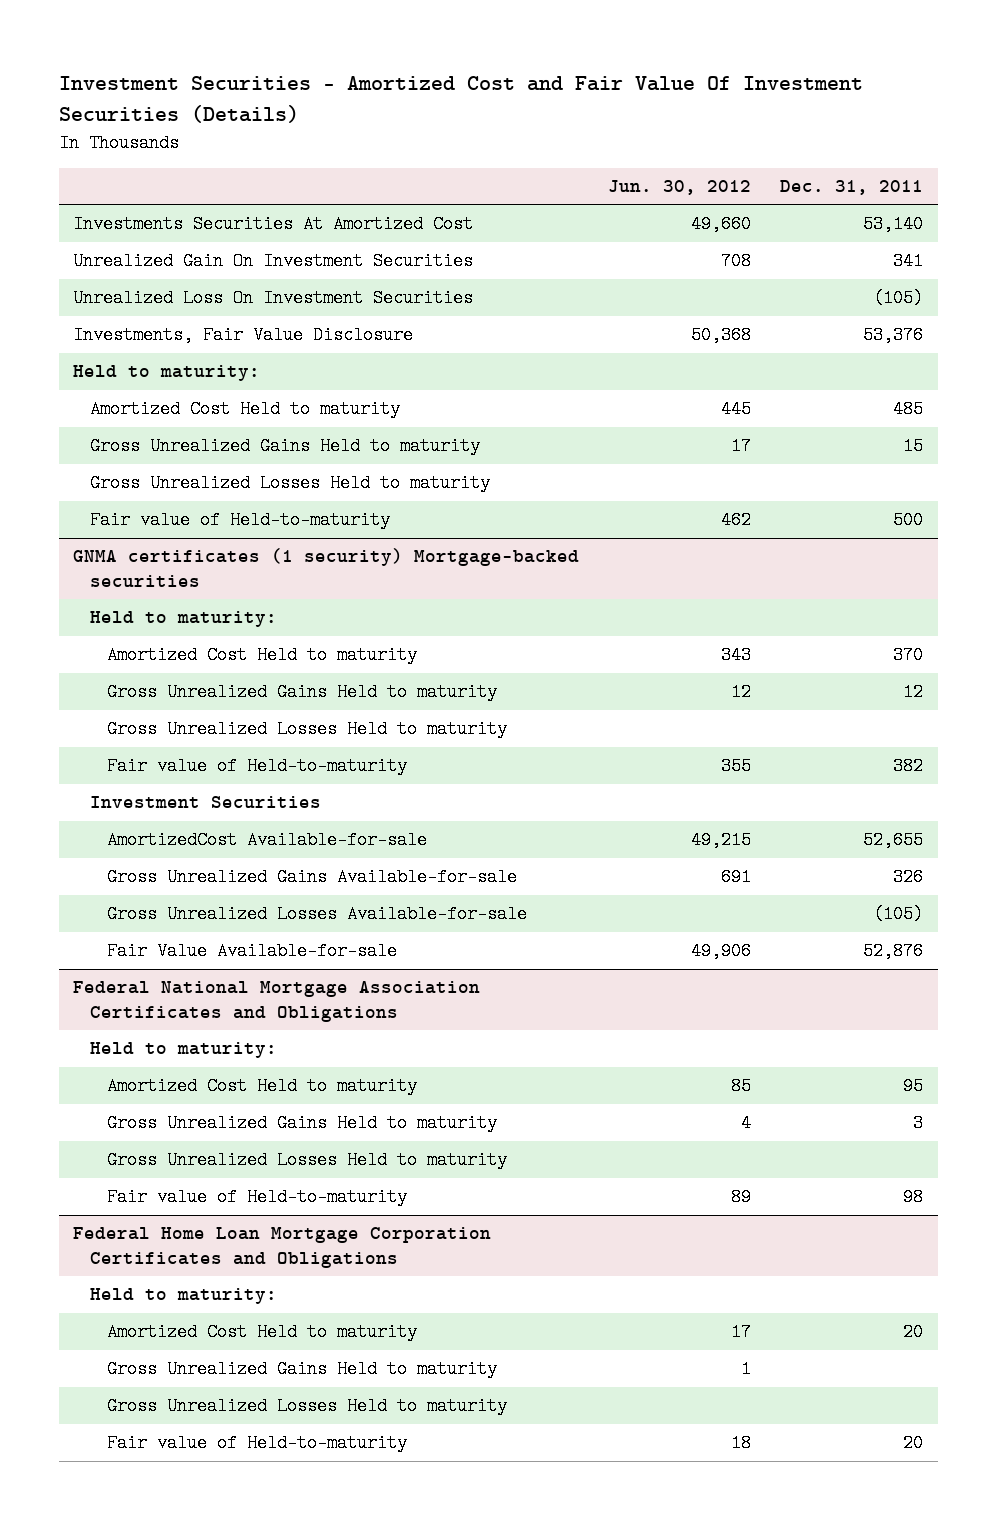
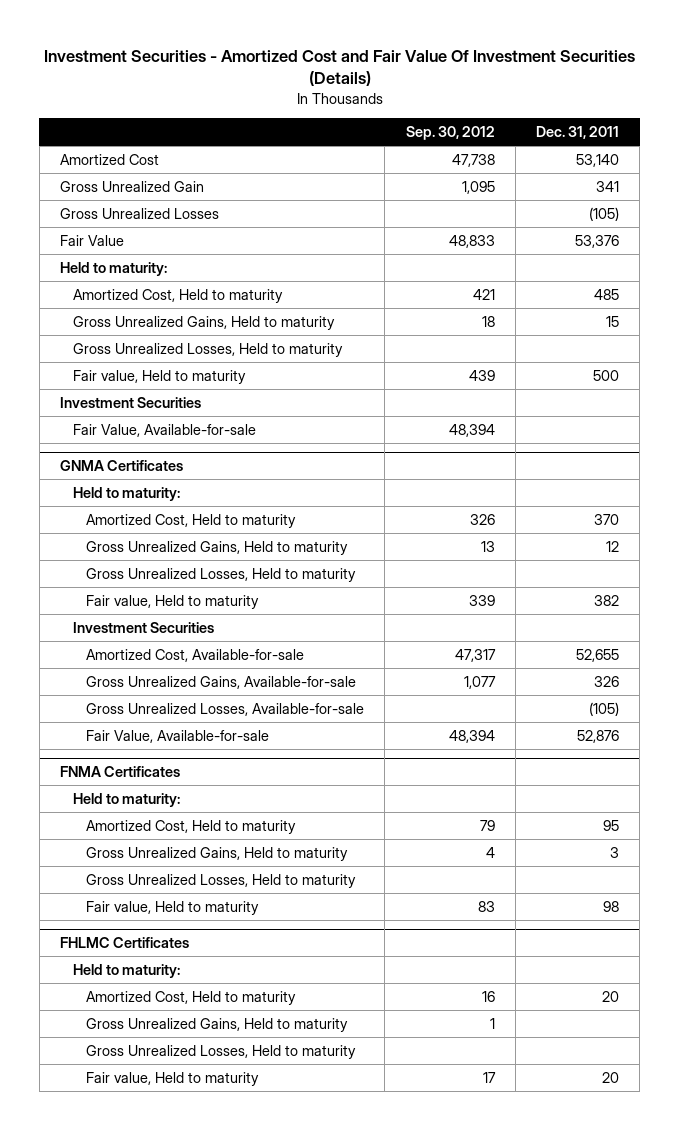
[608,180,752,196] Jun. 30, 2012 -> none
none -> [405,126,495,141] Sep. 30, 2012
[73,215,474,234] Investments Securities At Amortized Cost -> [60,153,160,165] Amortized Cost
[73,252,474,271] Unrealized Gain On Investment Securities -> [60,180,205,192] Gross Unrealized Gain
[73,289,474,308] Unrealized Loss On Investment Securities -> [60,207,220,219] Gross Unrealized Losses
[73,326,414,345] Investments, Fair Value Disclosure -> [60,234,125,246] Fair Value
[73,548,580,587] GNMA certificates (1 security) Mortgage-backed securities -> none
[89,400,400,419] Amortized Cost Held to maturity -> [73,288,284,303] Amortized Cost, Held to maturity
[89,437,480,456] Gross Unrealized Gains Held to maturity -> [73,315,336,330] Gross Unrealized Gains, Held to maturity
[89,474,490,493] Gross Unrealized Losses Held to maturity -> [73,342,344,357] Gross Unrealized Losses, Held to maturity
[89,511,390,530] Fair value of Held-to-maturity -> [73,369,247,384] Fair value, Held to maturity
none -> [60,396,202,408] Investment Securities
none -> [73,423,257,437] Fair Value, Available-for-sale
none -> [60,459,184,471] GNMA Certificates
[106,646,417,665] Amortized Cost Held to maturity -> [86,513,297,528] Amortized Cost, Held to maturity
[106,683,497,702] Gross Unrealized Gains Held to maturity -> [86,540,349,555] Gross Unrealized Gains, Held to maturity
[106,720,507,739] Gross Unrealized Losses Held to maturity -> [86,567,357,582] Gross Unrealized Losses, Held to maturity
[106,757,407,776] Fair value of Held-to-maturity -> [86,594,260,609] Fair value, Held to maturity
[73,981,481,1022] Federal National Mortgage Association Certificates and Obligations -> none
[106,831,427,850] AmortizedCost Available-for-sale -> [86,648,305,662] Amortized Cost, Available-for-sale
[106,868,517,887] Gross Unrealized Gains Available-for-sale -> [86,675,357,689] Gross Unrealized Gains, Available-for-sale
[106,905,527,924] Gross Unrealized Losses Available-for-sale -> [86,702,365,716] Gross Unrealized Losses, Available-for-sale
[106,942,397,961] Fair Value Available-for-sale -> [86,729,270,743] Fair Value, Available-for-sale
none -> [60,765,181,777] FNMA Certificates
[73,1227,492,1268] Federal Home Loan Mortgage Corporation Certificates and Obligations -> none
[106,1077,417,1096] Amortized Cost Held to maturity -> [86,819,297,834] Amortized Cost, Held to maturity
[106,1114,497,1133] Gross Unrealized Gains Held to maturity -> [86,846,349,861] Gross Unrealized Gains, Held to maturity
[106,1151,507,1170] Gross Unrealized Losses Held to maturity -> [86,873,357,888] Gross Unrealized Losses, Held to maturity
[106,1188,407,1207] Fair value of Held-to-maturity -> [86,900,260,915] Fair value, Held to maturity
none -> [60,936,190,948] FHLMC Certificates
[106,1323,417,1342] Amortized Cost Held to maturity -> [86,990,297,1005] Amortized Cost, Held to maturity
[106,1360,497,1379] Gross Unrealized Gains Held to maturity -> [86,1017,349,1032] Gross Unrealized Gains, Held to maturity
[106,1397,507,1416] Gross Unrealized Losses Held to maturity -> [86,1044,357,1059] Gross Unrealized Losses, Held to maturity
[106,1434,407,1453] Fair value of Held-to-maturity -> [86,1071,260,1086] Fair value, Held to maturity

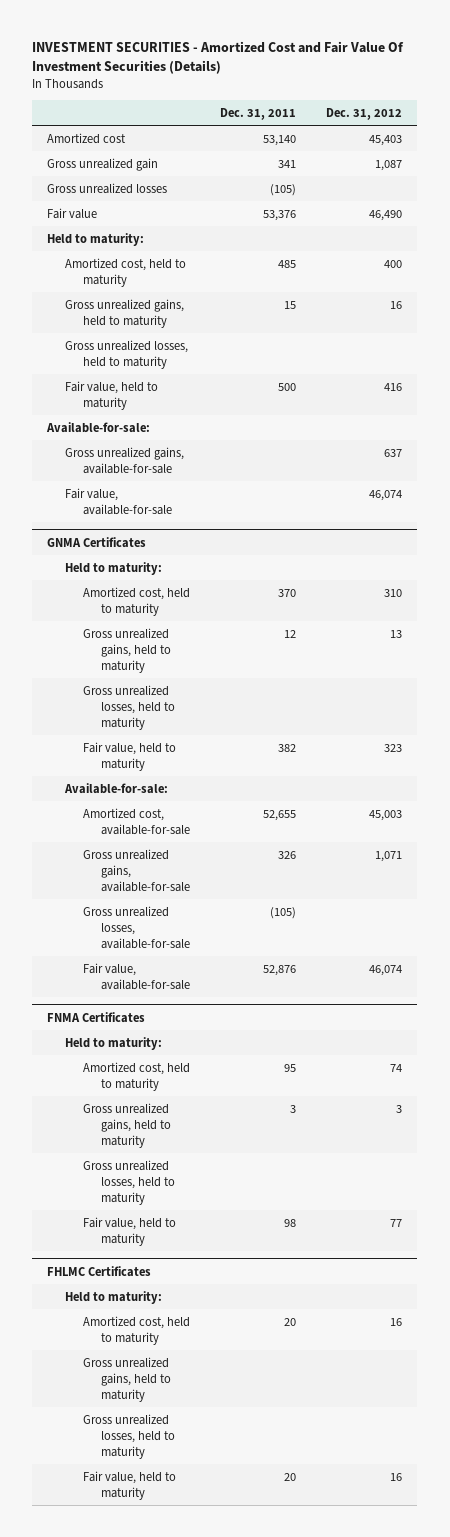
[43,49,635,87] Investment Securities - Amortized Cost and Fair Value Of Investment Securities (Details) -> [32,40,405,74] INVESTMENT SECURITIES - Amortized Cost and Fair Value Of Investment Securities (Details)
[405,126,495,141] Sep. 30, 2012 -> none
none -> [326,107,403,120] Dec. 31, 2012
[60,153,160,165] Amortized Cost -> [47,132,127,144] Amortized cost
[60,180,205,192] Gross Unrealized Gain -> [47,157,159,171] Gross unrealized gain
[60,207,220,219] Gross Unrealized Losses -> [47,182,168,194] Gross unrealized losses
[60,234,125,246] Fair Value -> [47,207,98,219] Fair value
[73,288,284,303] Amortized Cost, Held to maturity -> [65,257,187,287] Amortized cost, held to maturity
[73,315,336,330] Gross Unrealized Gains, Held to maturity -> [65,298,185,328] Gross unrealized gains, held to maturity
[73,342,344,357] Gross Unrealized Losses, Held to maturity -> [65,339,189,369] Gross unrealized losses, held to maturity
[73,369,247,384] Fair value, Held to maturity -> [65,380,159,410] Fair value, held to maturity
[60,396,202,408] Investment Securities -> [46,421,151,433] Available-for-sale:
none -> [65,446,185,474] Gross unrealized gains, available-for-sale
[73,423,257,437] Fair Value, Available-for-sale -> [65,487,173,515] Fair value, available-for-sale
[86,513,297,528] Amortized Cost, Held to maturity -> [83,586,191,616] Amortized cost, held to maturity
[86,540,349,555] Gross Unrealized Gains, Held to maturity -> [83,627,172,673] Gross unrealized gains, held to maturity
[86,567,357,582] Gross Unrealized Losses, Held to maturity -> [83,684,176,730] Gross unrealized losses, held to maturity
[86,594,260,609] Fair value, Held to maturity -> [83,741,177,771] Fair value, held to maturity
[73,621,215,633] Investment Securities -> [64,782,169,794] Available-for-sale:
[86,648,305,662] Amortized Cost, Available-for-sale -> [83,807,191,835] Amortized cost, available-for-sale
[86,675,357,689] Gross Unrealized Gains, Available-for-sale -> [83,848,191,892] Gross unrealized gains, available-for-sale
[86,702,365,716] Gross Unrealized Losses, Available-for-sale -> [83,905,191,949] Gross unrealized losses, available-for-sale
[86,729,270,743] Fair Value, Available-for-sale -> [83,962,191,990] Fair value, available-for-sale
[86,819,297,834] Amortized Cost, Held to maturity -> [83,1061,191,1091] Amortized cost, held to maturity
[86,846,349,861] Gross Unrealized Gains, Held to maturity -> [83,1102,172,1148] Gross unrealized gains, held to maturity
[86,873,357,888] Gross Unrealized Losses, Held to maturity -> [83,1159,176,1205] Gross unrealized losses, held to maturity
[86,900,260,915] Fair value, Held to maturity -> [83,1216,177,1246] Fair value, held to maturity
[86,990,297,1005] Amortized Cost, Held to maturity -> [83,1315,191,1345] Amortized cost, held to maturity
[86,1017,349,1032] Gross Unrealized Gains, Held to maturity -> [83,1356,172,1402] Gross unrealized gains, held to maturity
[86,1044,357,1059] Gross Unrealized Losses, Held to maturity -> [83,1413,176,1459] Gross unrealized losses, held to maturity
[86,1071,260,1086] Fair value, Held to maturity -> [83,1470,177,1500] Fair value, held to maturity

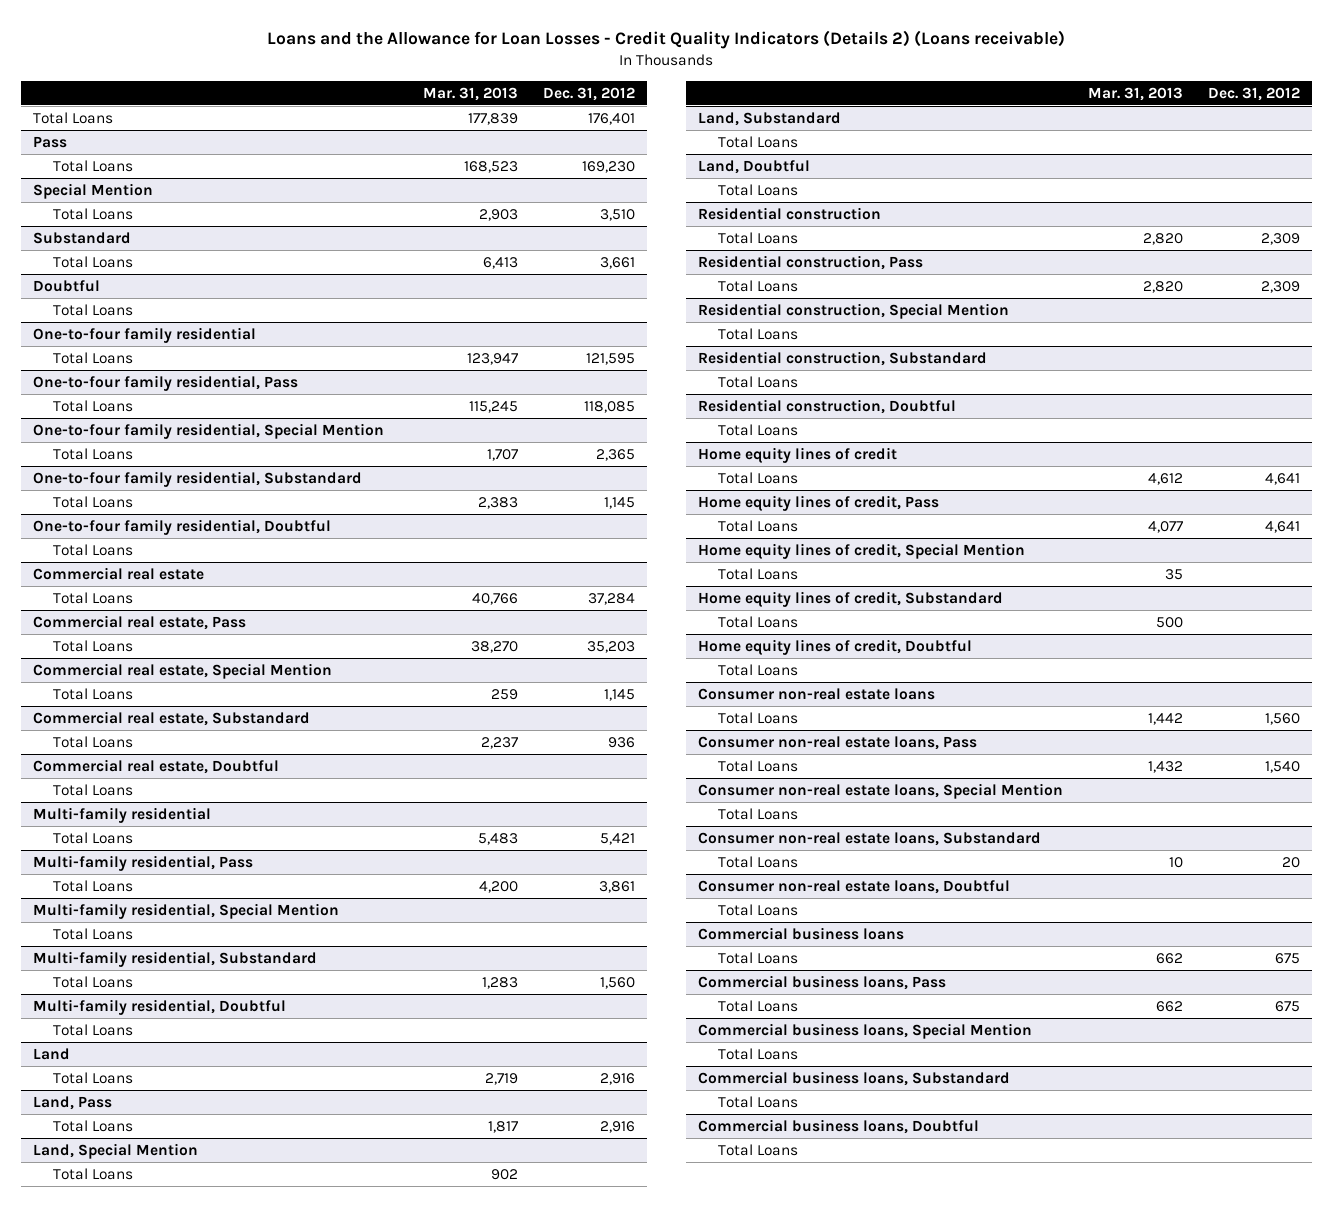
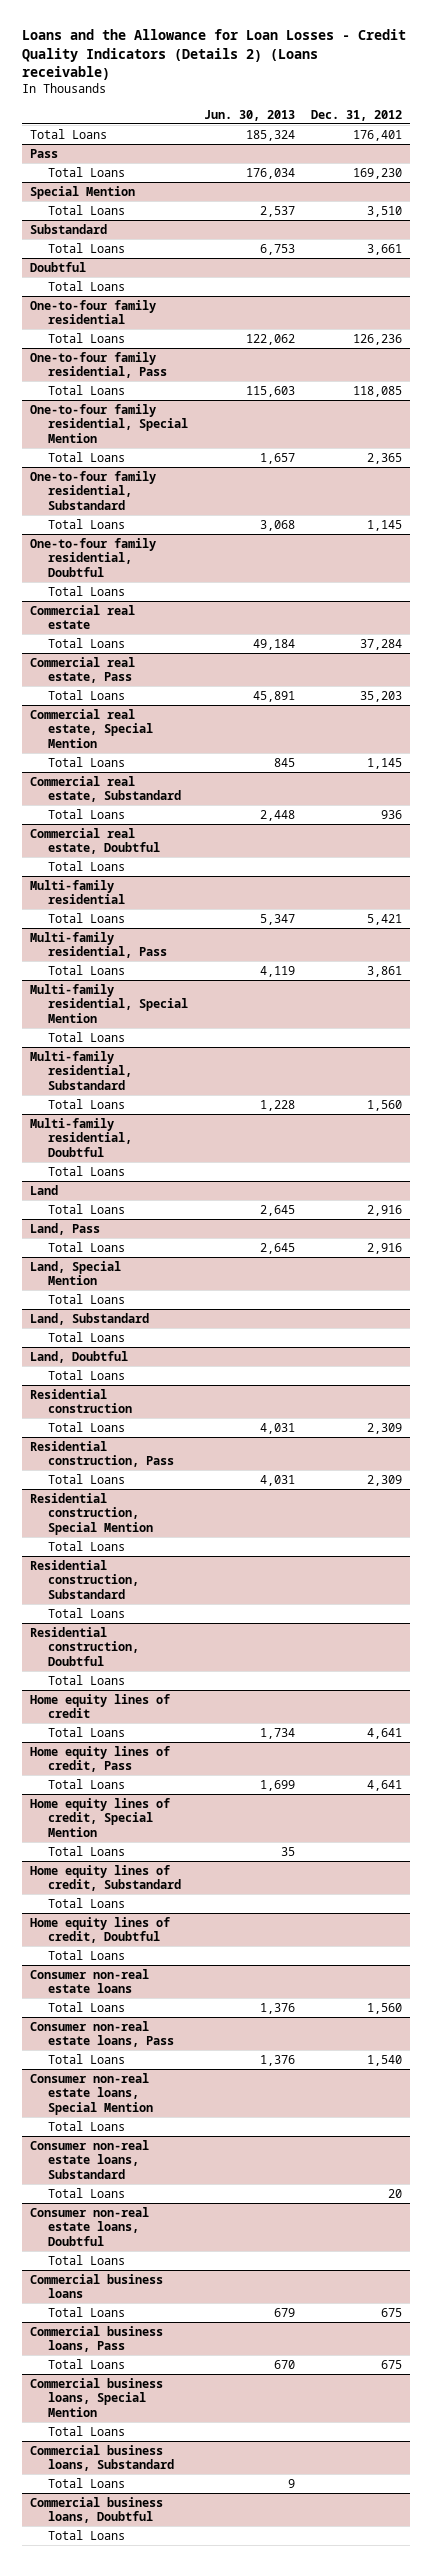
[422,86,518,101] Mar. 31, 2013 -> none
none -> [204,109,296,121] Jun. 30, 2013
[585,353,635,366] 121,595 -> [352,333,402,345] 126,236

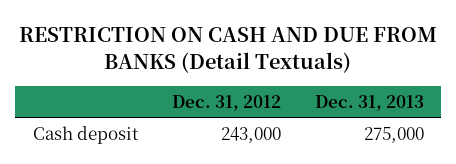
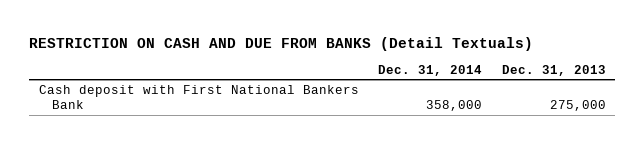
[171,94,281,111] Dec. 31, 2012 -> none
none -> [378,65,483,77] Dec. 31, 2014
[32,125,139,144] Cash deposit -> [38,84,359,110] Cash deposit with First National Bankers Bank

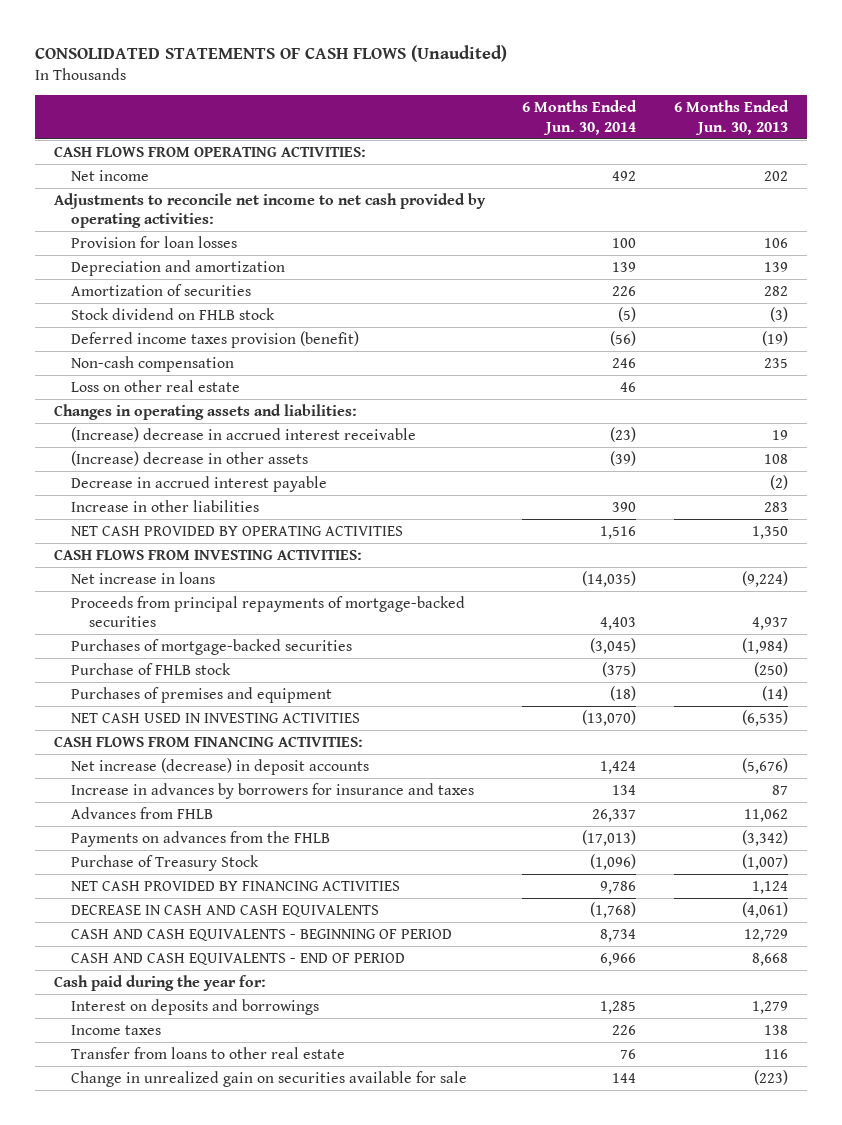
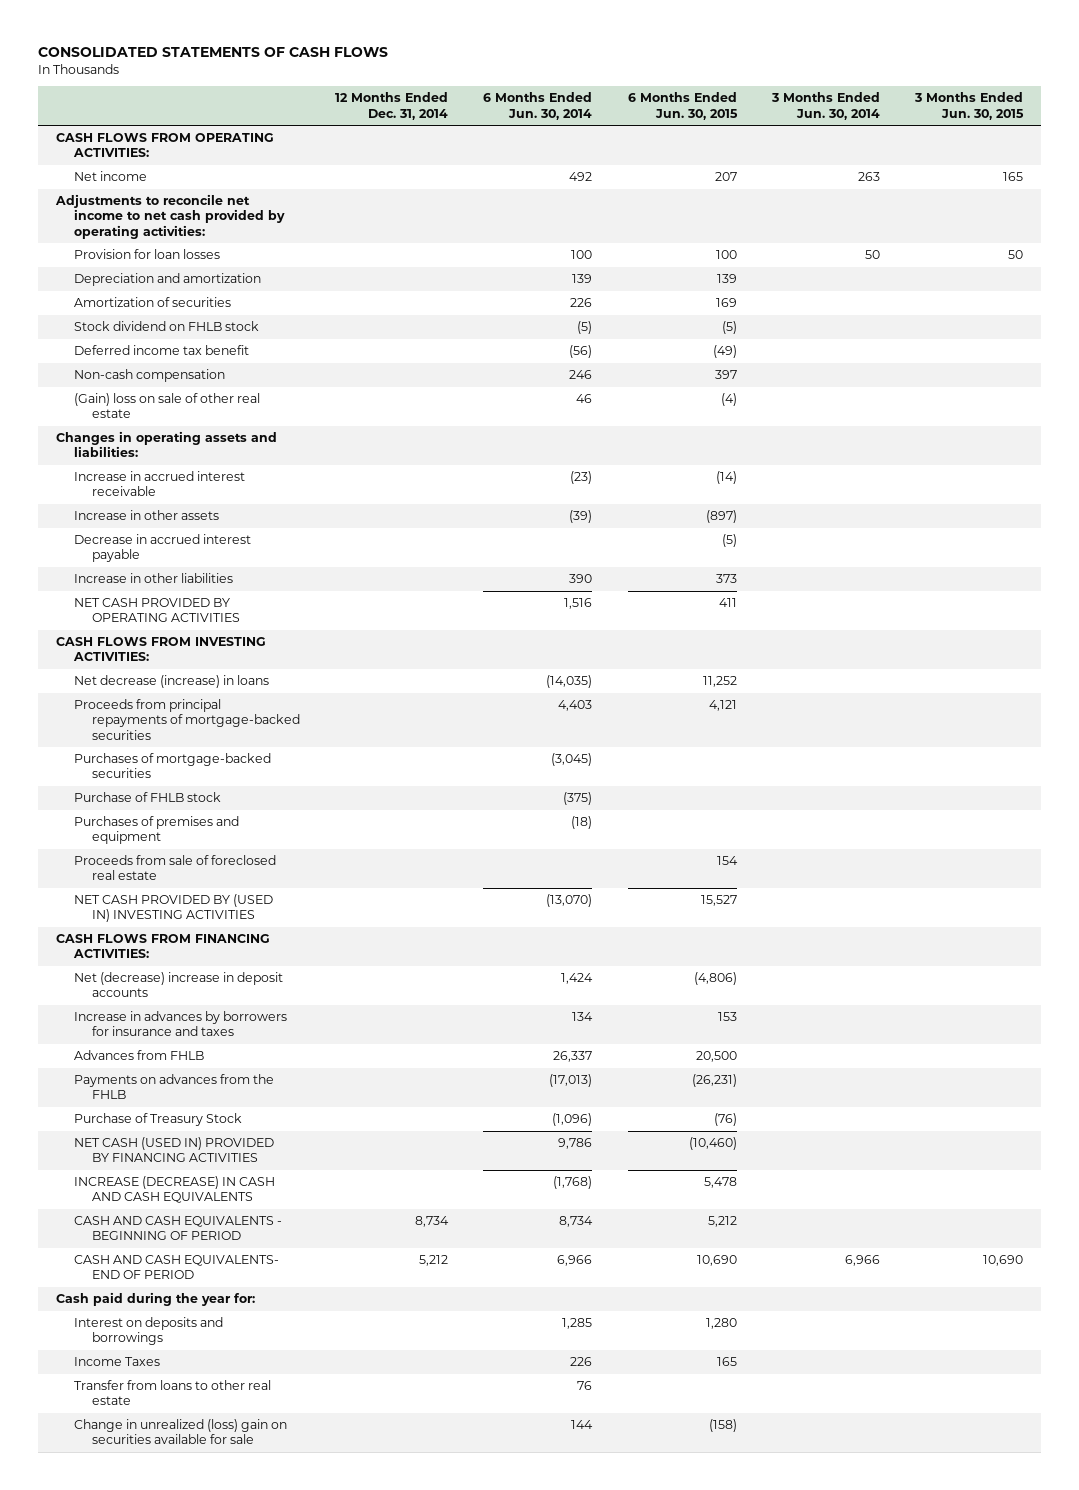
[34,45,507,63] CONSOLIDATED STATEMENTS OF CASH FLOWS (Unaudited) -> [38,47,389,58] CONSOLIDATED STATEMENTS OF CASH FLOWS
[673,99,789,135] 6 Months Ended Jun. 30, 2013 -> none
none -> [334,92,448,120] 12 Months Ended Dec. 31, 2014
none -> [627,92,738,120] 6 Months Ended Jun. 30, 2015
none -> [770,92,880,120] 3 Months Ended Jun. 30, 2014
none -> [914,92,1025,120] 3 Months Ended Jun. 30, 2015
[71,330,360,348] Deferred income taxes provision (benefit) -> [73,345,249,356] Deferred income tax benefit
[71,379,241,392] Loss on other real estate -> [73,393,260,419] (Gain) loss on sale of other real estate
[71,426,417,442] (Increase) decrease in accrued interest receivable -> [73,471,245,497] Increase in accrued interest receivable
[71,450,309,466] (Increase) decrease in other assets -> [73,510,219,521] Increase in other assets
[71,571,216,584] Net increase in loans -> [73,675,269,689] Net decrease (increase) in loans
none -> [73,855,276,881] Proceeds from sale of foreclosed real estate
[71,712,361,723] NET CASH USED IN INVESTING ACTIVITIES -> [73,894,273,923] NET CASH PROVIDED BY (USED IN) INVESTING ACTIVITIES
[71,757,370,775] Net increase (decrease) in deposit accounts -> [73,972,283,998] Net (decrease) increase in deposit accounts
[71,880,401,891] NET CASH PROVIDED BY FINANCING ACTIVITIES -> [73,1137,274,1163] NET CASH (USED IN) PROVIDED BY FINANCING ACTIVITIES
[71,904,380,917] DECREASE IN CASH AND CASH EQUIVALENTS -> [73,1176,275,1204] INCREASE (DECREASE) IN CASH AND CASH EQUIVALENTS
[71,952,406,965] CASH AND CASH EQUIVALENTS - END OF PERIOD -> [73,1255,279,1280] CASH AND CASH EQUIVALENTS- END OF PERIOD
[71,1024,162,1035] Income taxes -> [73,1357,160,1367] Income Taxes
[71,1070,468,1087] Change in unrealized gain on securities available for sale -> [73,1419,287,1445] Change in unrealized (loss) gain on securities available for sale

